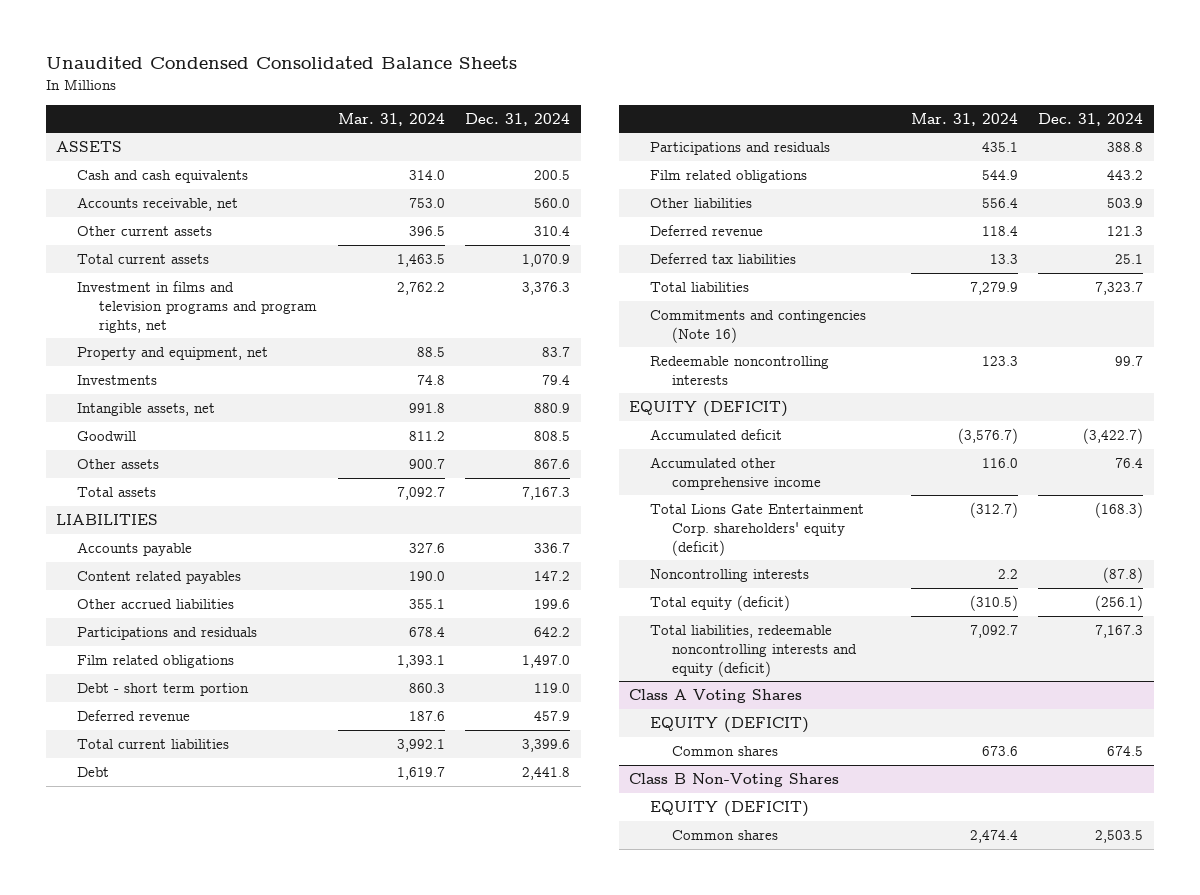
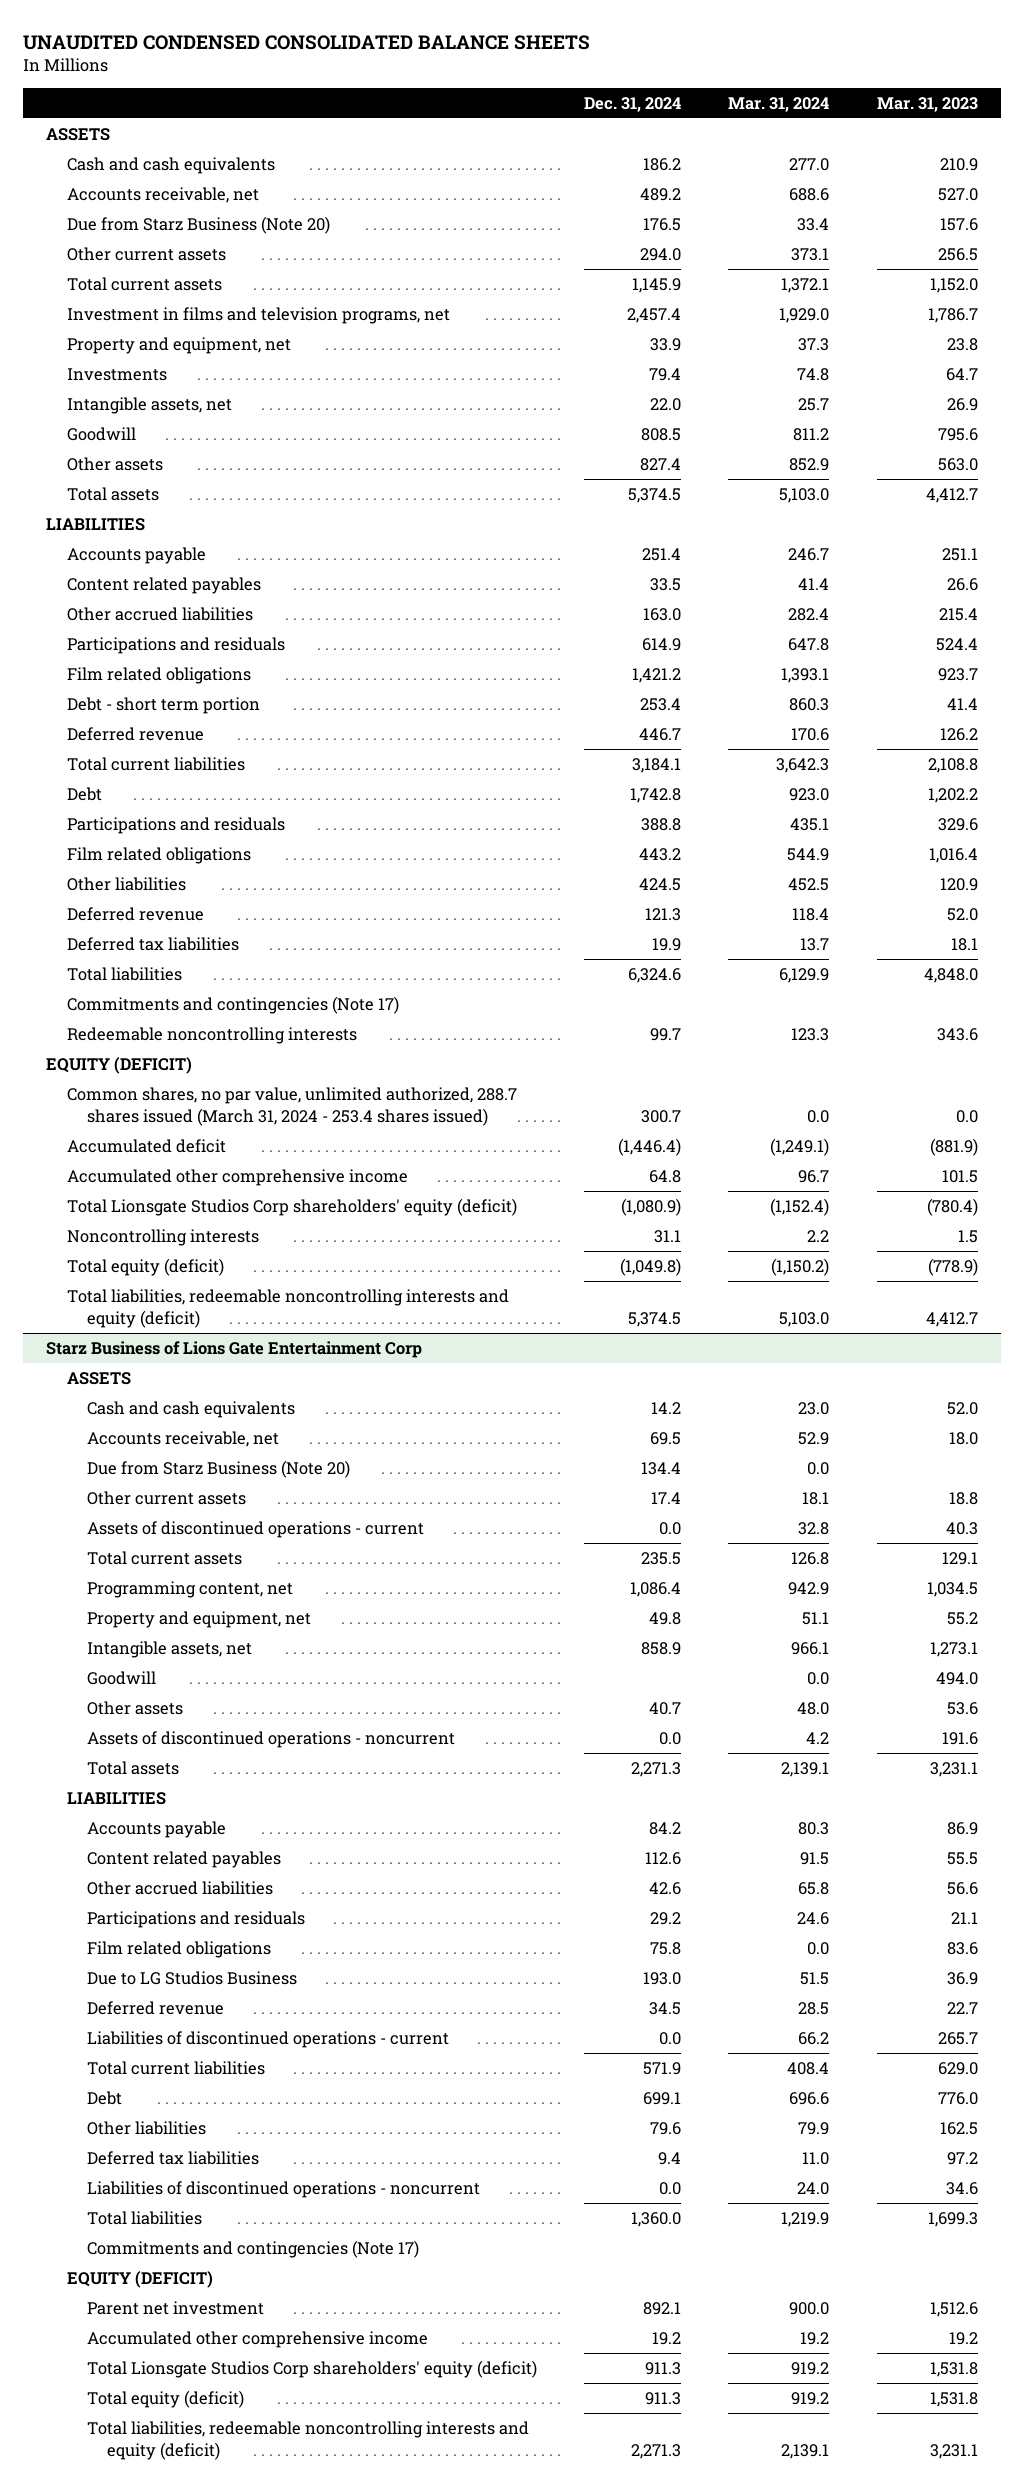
[45,56,517,70] Unaudited Condensed Consolidated Balance Sheets -> [22,34,590,50] UNAUDITED CONDENSED CONSOLIDATED BALANCE SHEETS
none -> [876,96,978,112] Mar. 31, 2023
[408,169,445,180] 314.0 -> [789,158,830,172] 277.0
[534,169,571,180] 200.5 -> [643,158,682,172] 186.2
[408,197,445,208] 753.0 -> [789,188,830,202] 688.6
[534,197,571,208] 560.0 -> [640,188,682,202] 489.2
none -> [66,216,330,235] Due from Starz Business (Note 20)
[408,225,445,236] 396.5 -> [791,248,830,262] 373.1
[534,225,571,236] 310.4 -> [640,248,682,262] 294.0
[396,253,445,267] 1,463.5 -> [781,278,830,294] 1,372.1
[522,253,571,267] 1,070.9 -> [632,278,682,294] 1,145.9
[77,280,317,333] Investment in films and television programs and program rights, net -> [66,307,450,325] Investment in films and television programs, net
[396,281,445,295] 2,762.2 -> [779,308,830,324] 1,929.0
[522,281,571,295] 3,376.3 -> [627,308,682,324] 2,457.4
[416,346,445,357] 88.5 -> [798,338,830,352] 37.3
[542,346,571,357] 83.7 -> [650,338,682,352] 33.9
[408,402,445,413] 991.8 -> [798,398,830,412] 25.7
[534,402,571,413] 880.9 -> [650,398,682,412] 22.0
[408,458,445,469] 900.7 -> [789,458,830,472] 852.9
[534,458,571,469] 867.6 -> [640,458,682,472] 827.4
[396,486,445,500] 7,092.7 -> [779,488,830,504] 5,103.0
[522,486,571,500] 7,167.3 -> [628,488,682,504] 5,374.5
[408,542,445,553] 327.6 -> [788,548,830,562] 246.7
[534,542,571,553] 336.7 -> [642,548,682,562] 251.4
[408,570,445,581] 190.0 -> [798,578,830,591] 41.4
[534,570,571,581] 147.2 -> [650,578,682,592] 33.5
[408,598,445,609] 355.1 -> [788,608,830,622] 282.4
[534,598,571,609] 199.6 -> [643,608,682,622] 163.0
[408,626,445,637] 678.4 -> [788,638,830,652] 647.8
[534,626,571,637] 642.2 -> [642,638,682,652] 614.9
[522,654,571,668] 1,497.0 -> [632,668,682,684] 1,421.2
[534,682,571,693] 119.0 -> [640,698,682,712] 253.4
[408,710,445,721] 187.6 -> [791,728,830,742] 170.6
[534,710,571,721] 457.9 -> [639,728,682,742] 446.7
[396,738,445,752] 3,992.1 -> [776,758,830,774] 3,642.3
[522,738,571,752] 3,399.6 -> [632,758,682,774] 3,184.1
[396,766,445,780] 1,619.7 -> [789,788,830,802] 923.0
[522,766,571,780] 2,441.8 -> [630,788,682,804] 1,742.8
[981,197,1018,208] 556.4 -> [788,878,830,892] 452.5
[1107,197,1144,208] 503.9 -> [639,878,682,892] 424.5
[989,253,1018,264] 13.3 -> [800,938,830,952] 13.7
[1115,253,1144,264] 25.1 -> [652,938,682,952] 19.9
[969,281,1018,295] 7,279.9 -> [779,968,830,984] 6,129.9
[1095,281,1144,295] 7,323.7 -> [628,968,682,984] 6,324.6
[650,309,867,343] Commitments and contingencies (Note 16) -> [66,996,399,1015] Commitments and contingencies (Note 17)
[629,688,803,703] Class A Voting Shares -> none
[650,716,810,733] EQUITY (DEFICIT) -> none
[671,745,778,756] Common shares -> none
[629,772,840,787] Class B Non-Voting Shares -> none
none -> [66,1087,517,1126] Common shares, no par value, unlimited authorized, 288.7 shares issued (March 31, 2024 - 253.4 shares issued)
[957,427,1018,444] (3,576.7) -> [770,1138,830,1157] (1,249.1)
[1083,427,1144,444] (3,422.7) -> [618,1138,682,1157] (1,446.4)
[981,457,1018,468] 116.0 -> [798,1170,830,1184] 96.7
[1115,457,1144,468] 76.4 -> [649,1170,682,1184] 64.8
[650,503,865,556] Total Lions Gate Entertainment Corp. shareholders' equity (deficit) -> [66,1198,517,1217] Total Lionsgate Studios Corp shareholders' equity (deficit)
[969,501,1018,518] (312.7) -> [770,1198,830,1217] (1,152.4)
[1095,501,1144,518] (168.3) -> [621,1198,682,1217] (1,080.9)
[1103,566,1144,583] (87.8) -> [654,1230,682,1244] 31.1
[969,594,1018,611] (310.5) -> [771,1258,830,1277] (1,150.2)
[1095,594,1144,611] (256.1) -> [620,1258,682,1277] (1,049.8)
[969,624,1018,638] 7,092.7 -> [779,1311,830,1327] 5,103.0
[1095,624,1144,638] 7,167.3 -> [628,1311,682,1327] 5,374.5
none -> [46,1341,423,1359] Starz Business of Lions Gate Entertainment Corp
none -> [66,1372,131,1386] ASSETS
none -> [86,1401,295,1419] Cash and cash equivalents
none -> [86,1431,279,1448] Accounts receivable, net
none -> [86,1460,350,1479] Due from Starz Business (Note 20)
none -> [86,1491,246,1506] Other current assets
none -> [86,1521,424,1539] Assets of discontinued operations - current
none -> [86,1551,242,1566] Total current assets
none -> [86,1581,293,1599] Programming content, net
none -> [86,1611,311,1629] Property and equipment, net
none -> [86,1641,252,1659] Intangible assets, net
none -> [86,1671,156,1686] Goodwill
none -> [86,1701,183,1716] Other assets
none -> [86,1731,455,1749] Assets of discontinued operations - noncurrent
none -> [86,1761,179,1776] Total assets
none -> [66,1792,166,1806] LIABILITIES
none -> [86,1821,226,1839] Accounts payable
none -> [86,1851,281,1869] Content related payables
none -> [86,1881,273,1896] Other accrued liabilities
none -> [86,1911,305,1929] Participations and residuals
none -> [86,1941,271,1959] Film related obligations
none -> [86,1971,297,1986] Due to LG Studios Business
none -> [86,2001,224,2016] Deferred revenue
none -> [86,2031,449,2049] Liabilities of discontinued operations - current
none -> [86,2061,265,2076] Total current liabilities
none -> [86,2091,122,2106] Debt
none -> [86,2121,206,2136] Other liabilities
none -> [86,2151,259,2166] Deferred tax liabilities
none -> [86,2181,480,2199] Liabilities of discontinued operations - noncurrent
none -> [86,2211,202,2226] Total liabilities
none -> [86,2240,419,2259] Commitments and contingencies (Note 17)
[671,829,778,840] Common shares -> none
none -> [86,2301,264,2316] Parent net investment
none -> [86,2331,428,2349] Accumulated other comprehensive income
none -> [86,2360,537,2379] Total Lionsgate Studios Corp shareholders' equity (deficit)
none -> [86,2390,244,2409] Total equity (deficit)
none -> [86,2421,529,2460] Total liabilities, redeemable noncontrolling interests and equity (deficit)

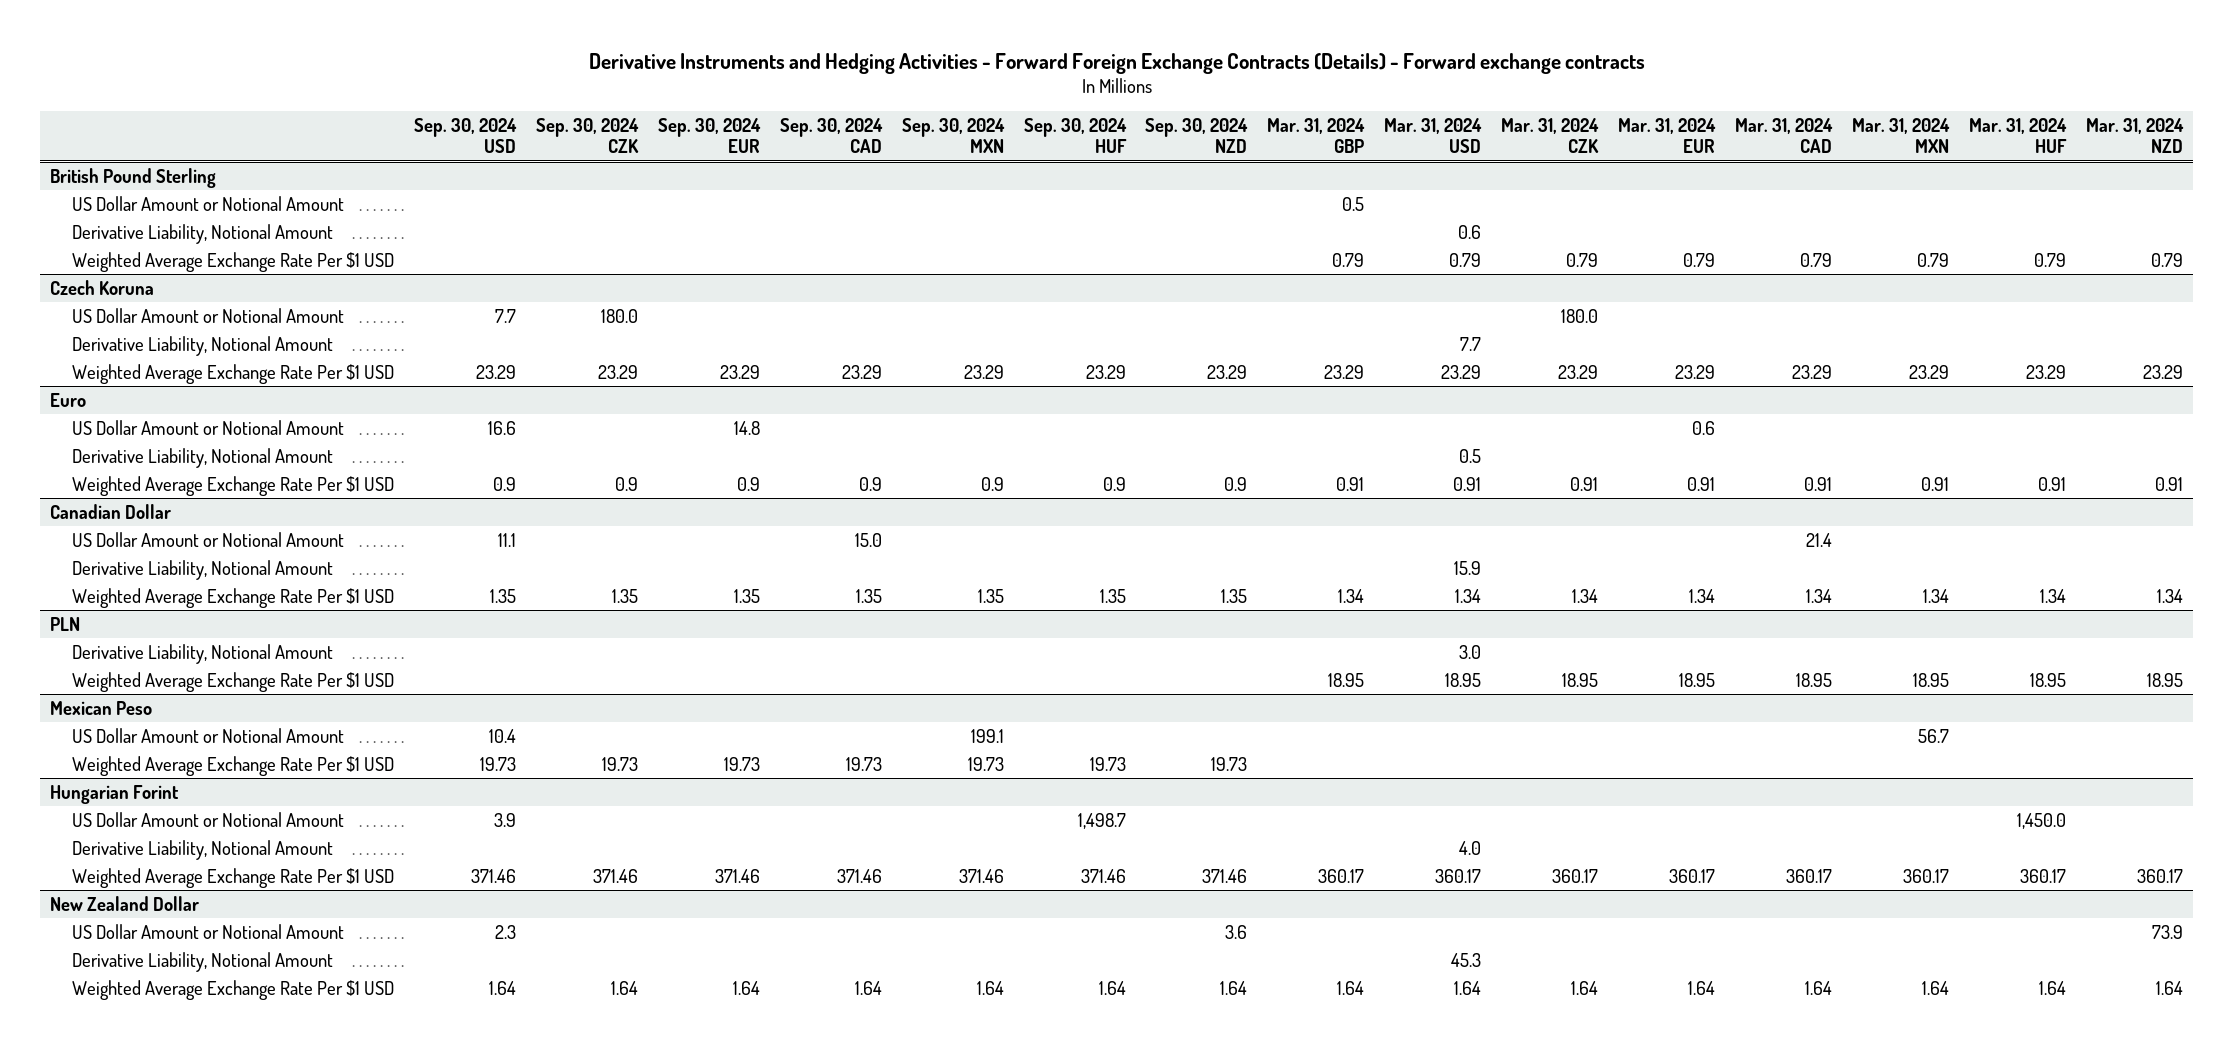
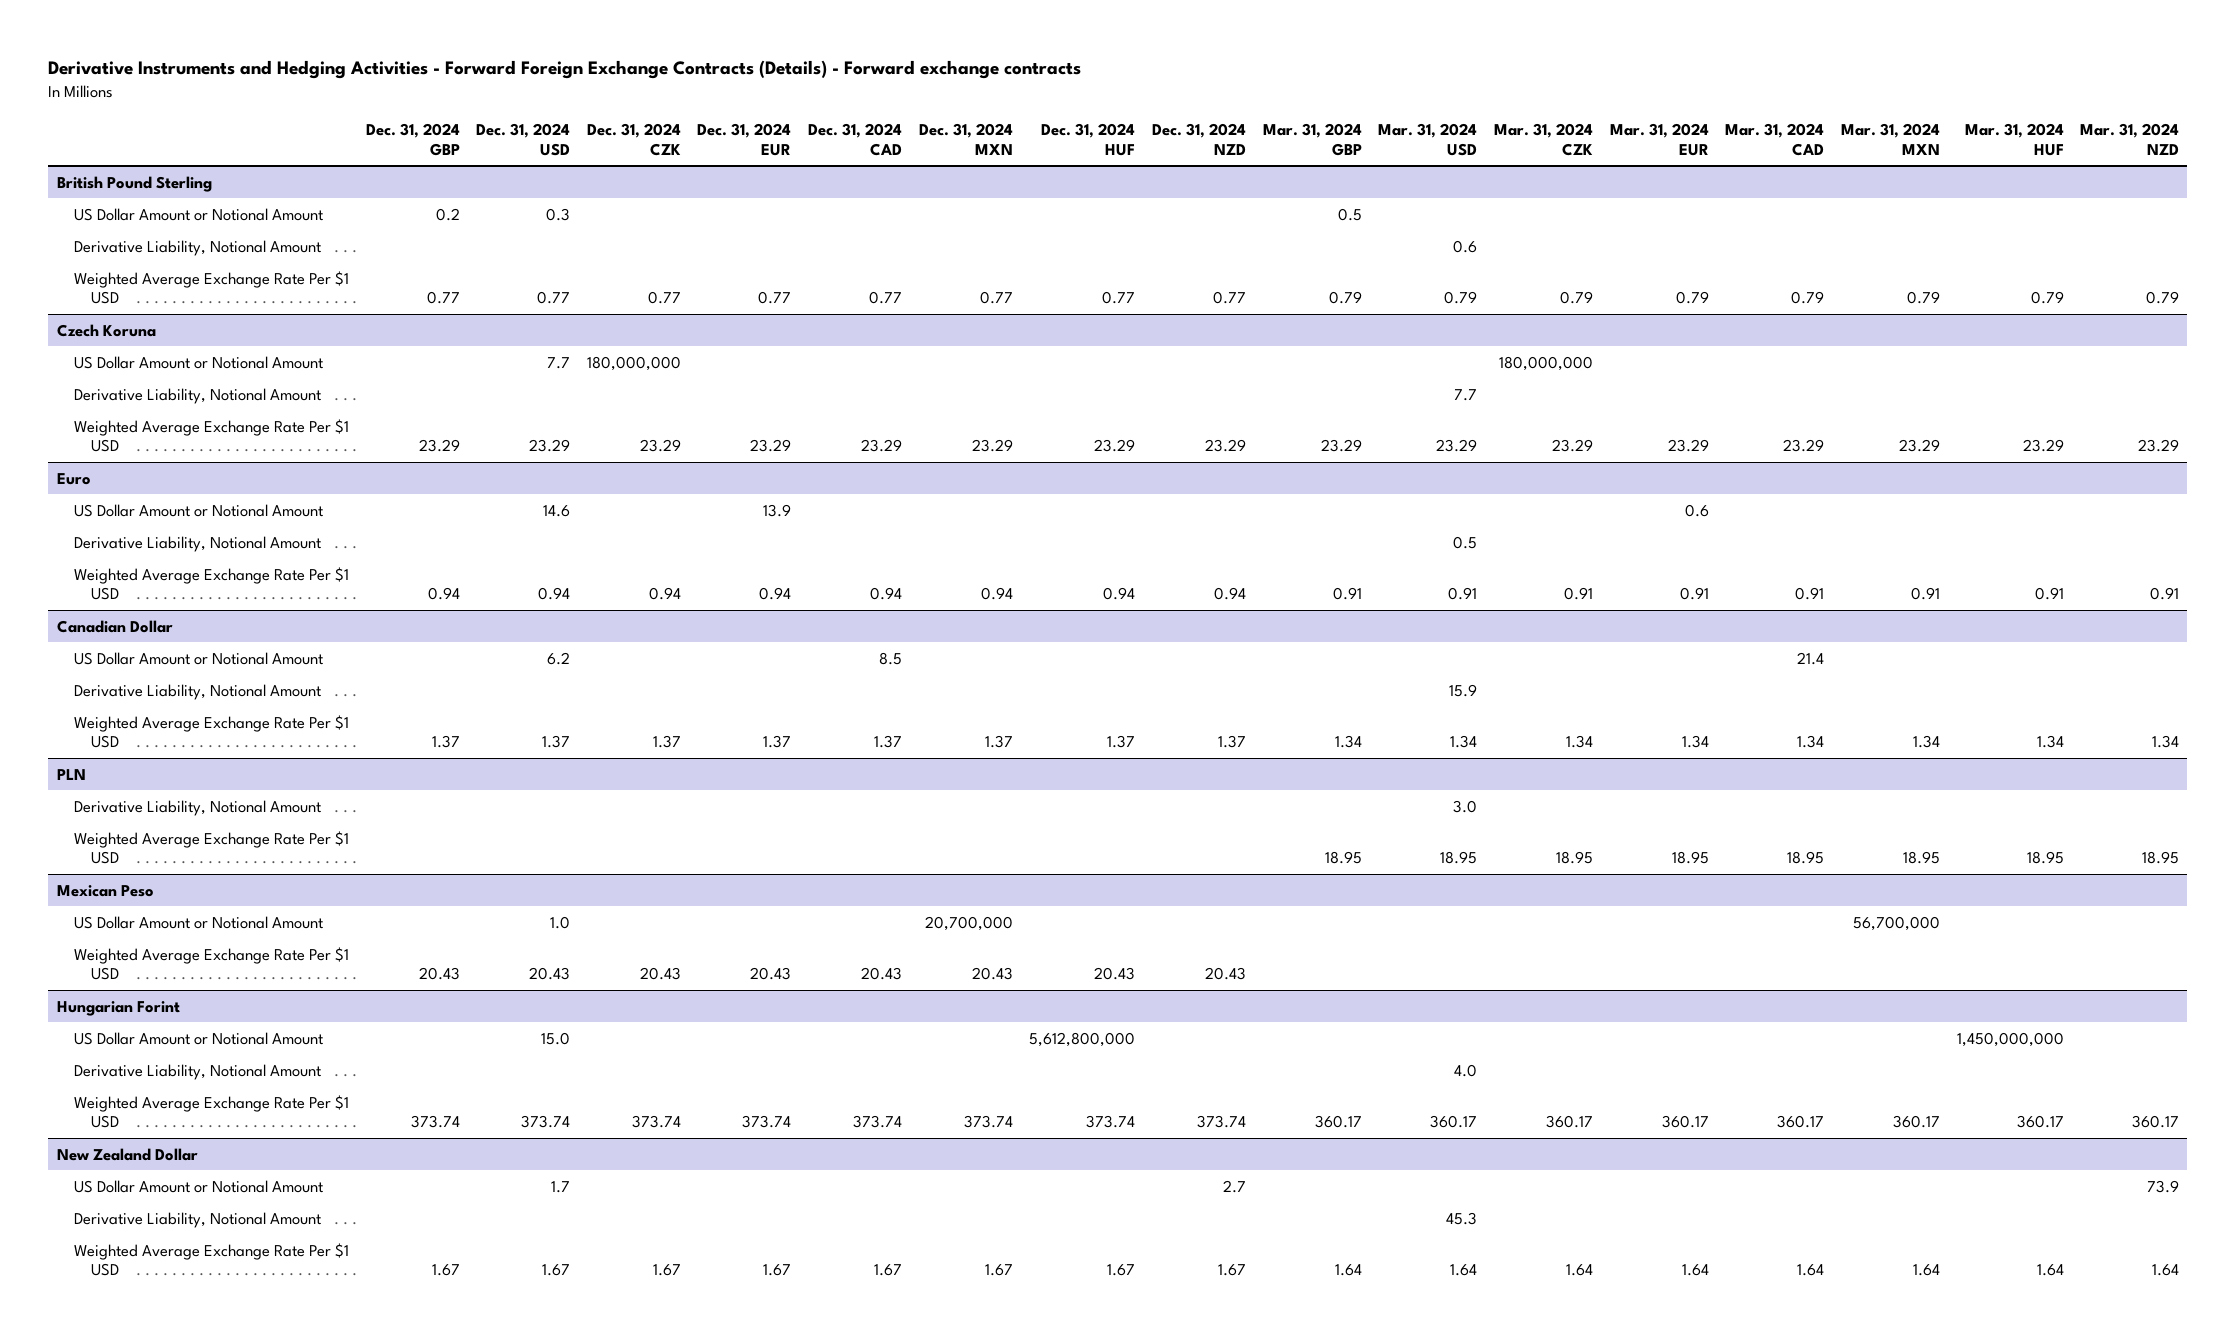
[413,118,517,154] Sep. 30, 2024 USD -> none
[535,118,639,154] Sep. 30, 2024 CZK -> none
[657,118,761,154] Sep. 30, 2024 EUR -> none
[779,118,883,154] Sep. 30, 2024 CAD -> none
[901,118,1005,154] Sep. 30, 2024 MXN -> none
[1023,118,1127,154] Sep. 30, 2024 HUF -> none
[1145,118,1249,154] Sep. 30, 2024 NZD -> none
none -> [365,122,460,156] Dec. 31, 2024 GBP
none -> [476,122,571,156] Dec. 31, 2024 USD
none -> [586,122,681,156] Dec. 31, 2024 CZK
none -> [697,122,792,156] Dec. 31, 2024 EUR
none -> [808,122,903,156] Dec. 31, 2024 CAD
none -> [918,122,1013,155] Dec. 31, 2024 MXN
none -> [1041,122,1136,156] Dec. 31, 2024 HUF
none -> [1152,122,1247,155] Dec. 31, 2024 NZD
[1561,308,1599,323] 180.0 -> [1498,355,1593,371] 180,000,000
[1918,728,1950,743] 56.7 -> [1852,915,1940,931] 56,700,000
[2017,812,2067,829] 1,450.0 -> [1956,1031,2064,1047] 1,450,000,000

